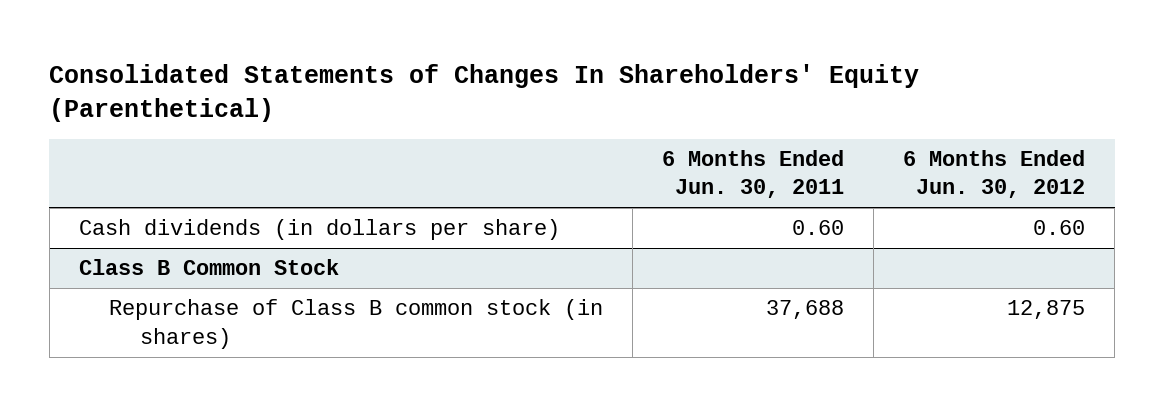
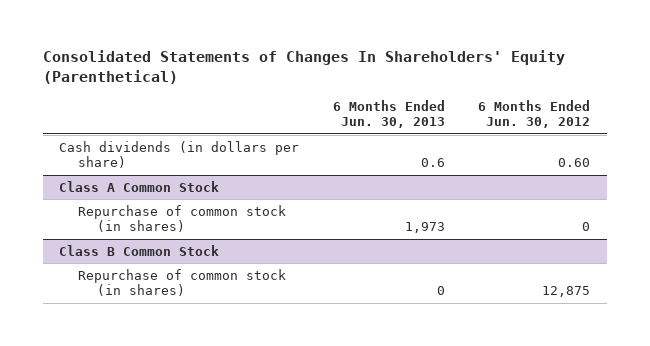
[662,149,845,199] 6 Months Ended Jun. 30, 2011 -> none
none -> [332,100,445,129] 6 Months Ended Jun. 30, 2013
none -> [59,180,220,192] Class A Common Stock
none -> [78,204,287,232] Repurchase of common stock (in shares)
[109,299,604,349] Repurchase of Class B common stock (in shares) -> [78,268,287,296] Repurchase of common stock (in shares)

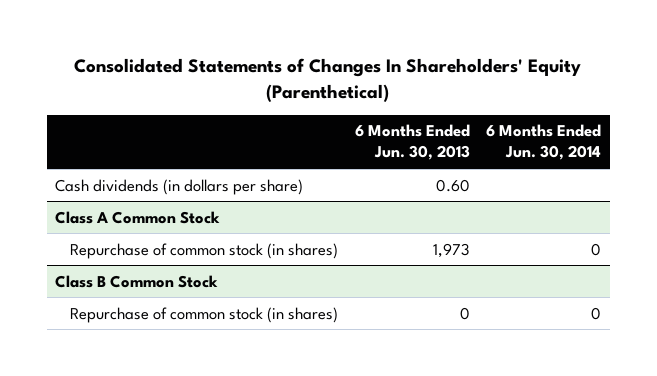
[478,100,591,129] 6 Months Ended Jun. 30, 2012 -> none
none -> [486,124,602,161] 6 Months Ended Jun. 30, 2014
[420,157,445,167] 0.6 -> [435,178,470,192] 0.60

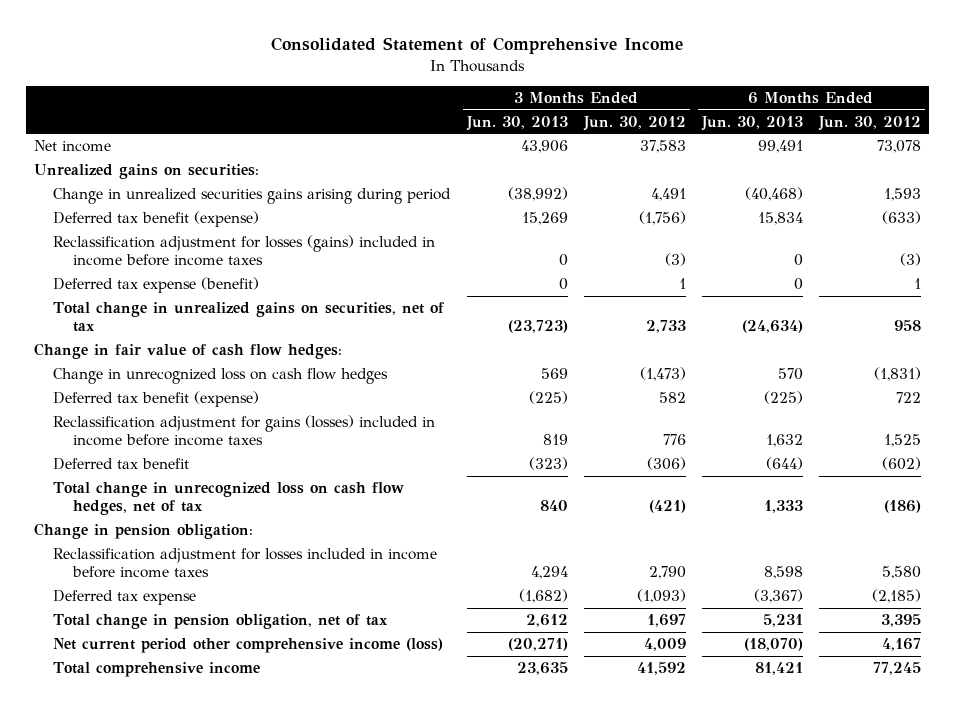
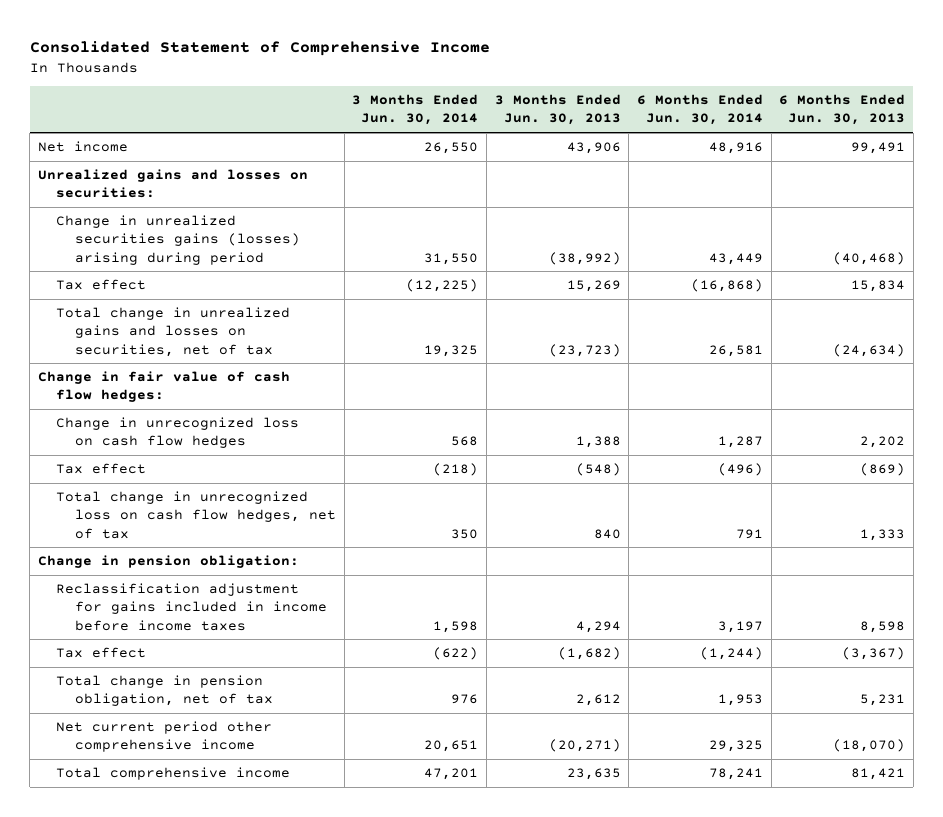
[582,115,686,131] Jun. 30, 2012 -> none
[817,115,921,131] Jun. 30, 2012 -> none
none -> [352,94,479,126] 3 Months Ended Jun. 30, 2014
none -> [636,94,763,126] 6 Months Ended Jun. 30, 2014
[53,235,436,267] Reclassification adjustment for losses (gains) included in income before income taxes -> none
[53,277,260,294] Deferred tax expense (benefit) -> none
[33,164,259,180] Unrealized gains on securities: -> [37,169,308,199] Unrealized gains and losses on securities:
[53,188,452,205] Change in unrealized securities gains arising during period -> [56,215,301,265] Change in unrealized securities gains (losses) arising during period
[53,211,260,228] Deferred tax benefit (expense) -> [56,279,147,291] Tax effect
[53,302,446,333] Total change in unrealized gains on securities, net of tax -> [56,307,291,357] Total change in unrealized gains and losses on securities, net of tax
[53,415,436,447] Reclassification adjustment for gains (losses) included in income before income taxes -> none
[53,458,190,471] Deferred tax benefit -> none
[540,368,568,380] 569 -> [575,436,621,449] 1,388
[777,368,803,381] 570 -> [860,436,906,449] 2,202
[53,391,260,408] Deferred tax benefit (expense) -> [56,463,147,475] Tax effect
[528,391,568,405] (225) -> [575,463,621,477] (548)
[763,391,803,405] (225) -> [860,463,906,477] (869)
[53,548,438,579] Reclassification adjustment for losses included in income before income taxes -> [56,583,328,631] Reclassification adjustment for gains included in income before income taxes
[53,590,197,606] Deferred tax expense -> [56,647,147,659] Tax effect
[53,638,444,654] Net current period other comprehensive income (loss) -> [56,721,273,753] Net current period other comprehensive income

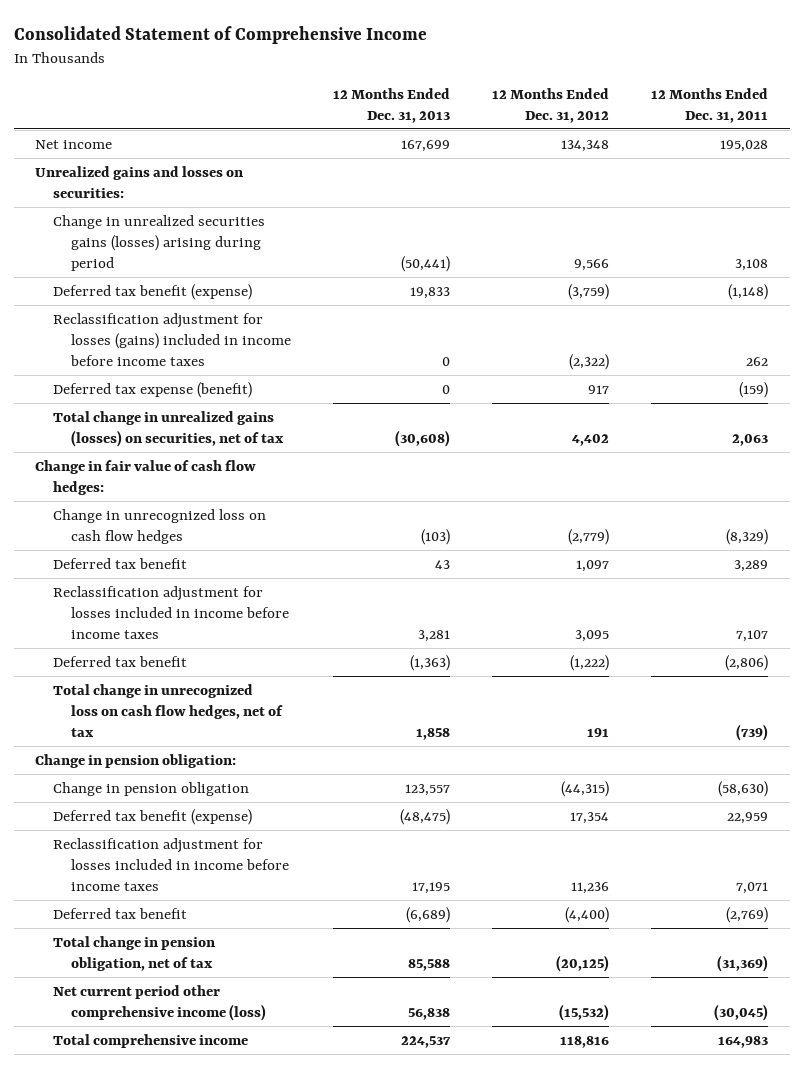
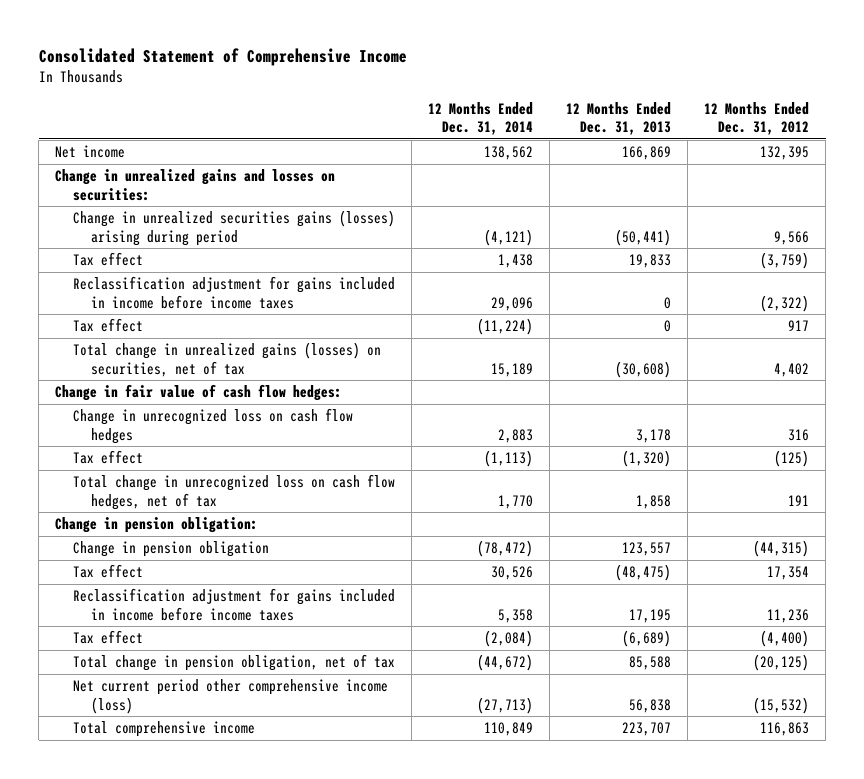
[651,87,769,123] 12 Months Ended Dec. 31, 2011 -> none
none -> [427,101,533,136] 12 Months Ended Dec. 31, 2014
[401,140,451,153] 167,699 -> [622,146,672,161] 166,869
[561,140,610,153] 134,348 -> [760,146,810,161] 132,395
[35,166,244,198] Unrealized gains and losses on securities: -> [55,169,336,201] Change in unrealized gains and losses on securities:
[53,284,253,301] Deferred tax benefit (expense) -> [72,252,143,267] Tax effect
[53,313,292,366] Reclassification adjustment for losses (gains) included in income before income taxes -> [72,276,395,309] Reclassification adjustment for gains included in income before income taxes
[53,382,253,399] Deferred tax expense (benefit) -> [72,318,143,333] Tax effect
[53,586,290,639] Reclassification adjustment for losses included in income before income taxes -> none
[53,656,188,668] Deferred tax benefit -> none
[421,528,451,545] (103) -> [636,428,672,443] 3,178
[568,528,610,545] (2,779) -> [788,428,810,441] 316
[53,558,188,570] Deferred tax benefit -> [72,450,143,465] Tax effect
[435,560,451,570] 43 -> [622,450,672,468] (1,320)
[576,560,610,573] 1,097 -> [774,450,810,468] (125)
[53,809,253,826] Deferred tax benefit (expense) -> [72,564,143,579] Tax effect
[53,838,290,891] Reclassification adjustment for losses included in income before income taxes -> [72,588,395,621] Reclassification adjustment for gains included in income before income taxes
[53,908,188,920] Deferred tax benefit -> [72,630,143,645] Tax effect
[401,1036,452,1049] 224,537 -> [622,722,672,737] 223,707
[560,1036,610,1049] 118,816 -> [760,722,810,737] 116,863

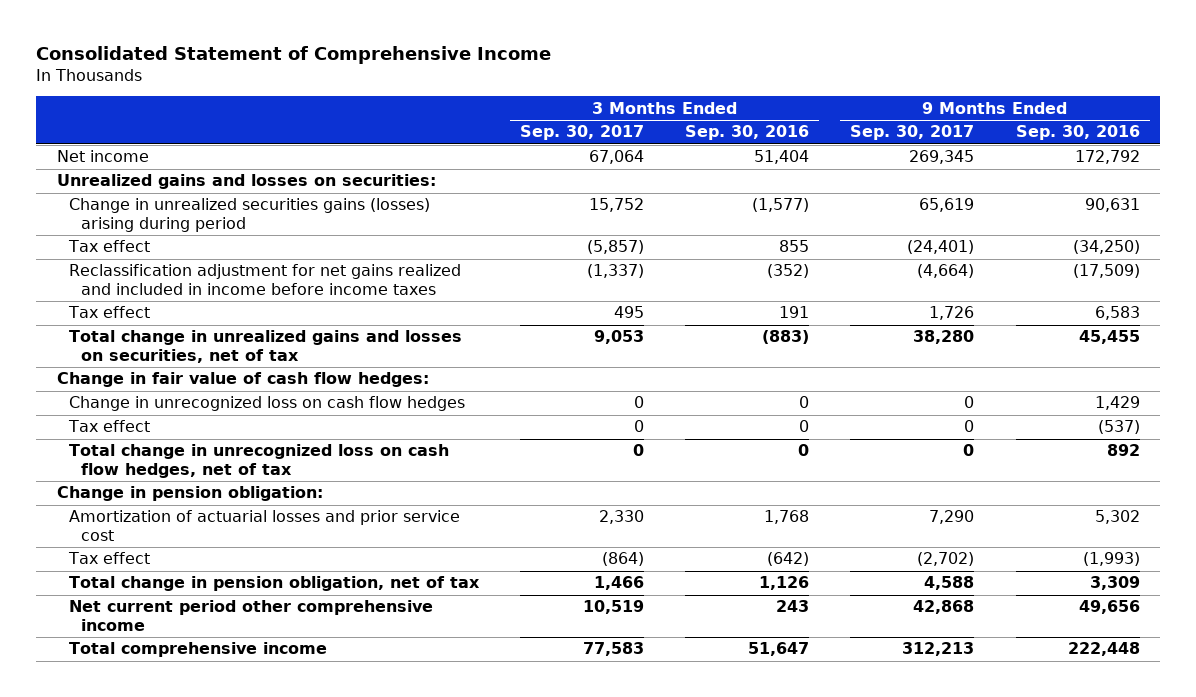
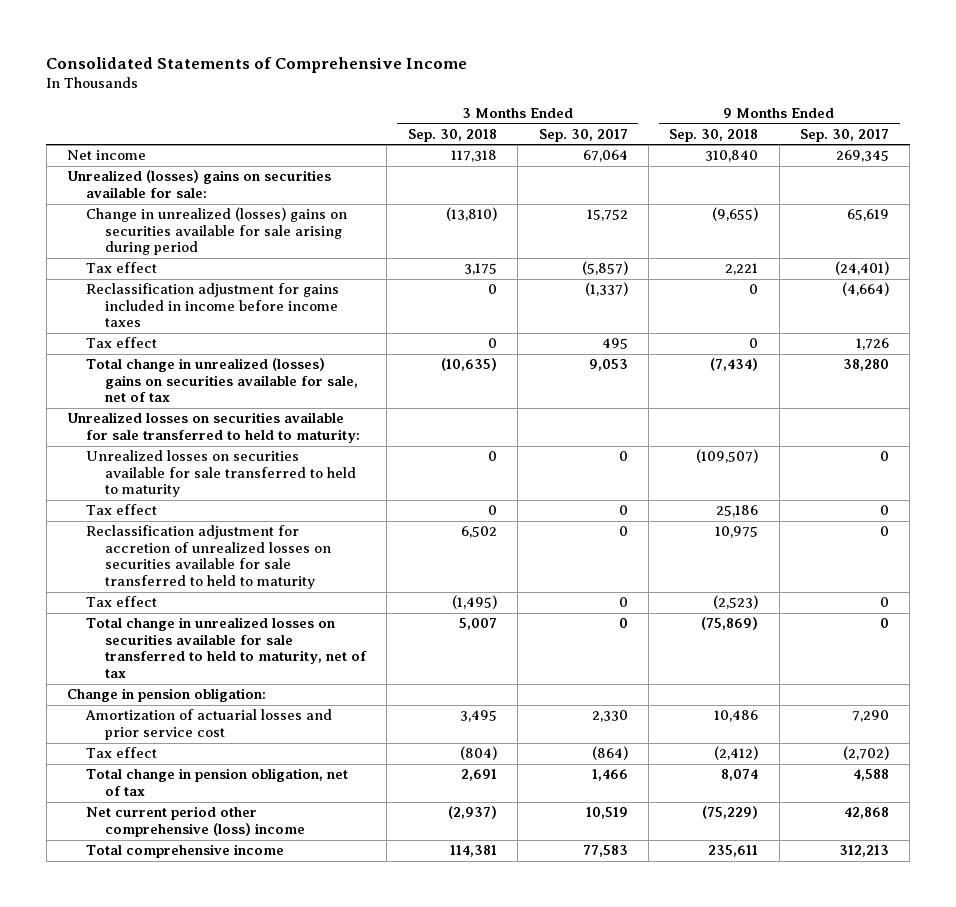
[36,46,552,65] Consolidated Statement of Comprehensive Income -> [46,56,468,73] Consolidated Statements of Comprehensive Income
[685,125,810,141] Sep. 30, 2016 -> none
[1015,125,1140,141] Sep. 30, 2016 -> none
none -> [407,128,497,142] Sep. 30, 2018
none -> [669,128,759,142] Sep. 30, 2018
[56,174,436,190] Unrealized gains and losses on securities: -> [67,170,332,198] Unrealized (losses) gains on securities available for sale:
[68,198,430,232] Change in unrealized securities gains (losses) arising during period -> [86,207,348,256] Change in unrealized (losses) gains on securities available for sale arising during period
[68,264,461,295] Reclassification adjustment for net gains realized and included in income before income taxes -> [86,283,340,328] Reclassification adjustment for gains included in income before income taxes
[56,372,429,388] Change in fair value of cash flow hedges: -> none
[68,396,465,412] Change in unrecognized loss on cash flow hedges -> none
[68,330,462,363] Total change in unrealized gains and losses on securities, net of tax -> [86,358,359,403] Total change in unrealized (losses) gains on securities available for sale, net of tax
none -> [67,412,361,443] Unrealized losses on securities available for sale transferred to held to maturity:
none -> [86,450,357,498] Unrealized losses on securities available for sale transferred to held to maturity
[68,444,449,478] Total change in unrecognized loss on cash flow hedges, net of tax -> none
none -> [86,525,332,589] Reclassification adjustment for accretion of unrealized losses on securities available for sale transferred to held to maturity
none -> [86,596,158,608] Tax effect
none -> [86,617,368,678] Total change in unrealized losses on securities available for sale transferred to held to maturity, net of tax
[68,600,433,631] Net current period other comprehensive income -> [86,806,306,837] Net current period other comprehensive (loss) income

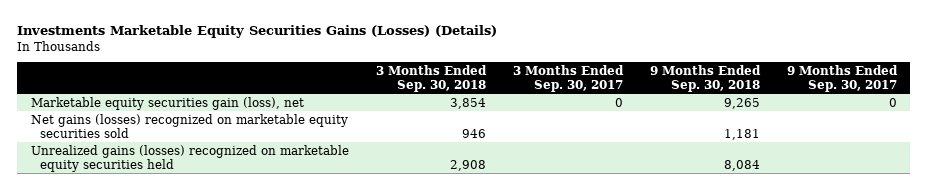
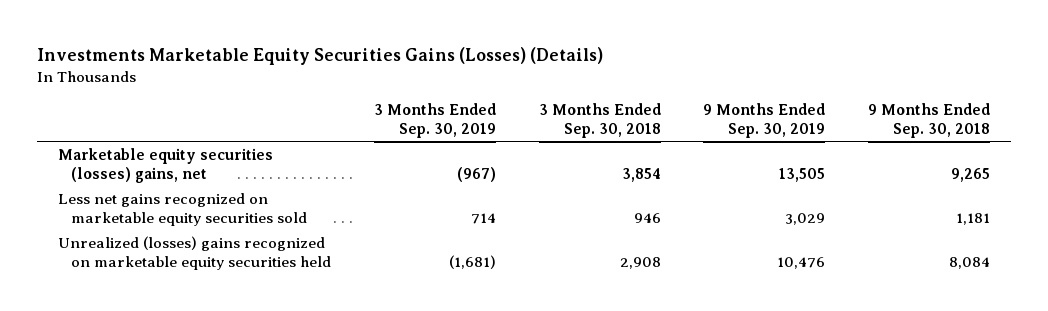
[512,64,624,92] 3 Months Ended Sep. 30, 2017 -> none
[786,64,898,92] 9 Months Ended Sep. 30, 2017 -> none
none -> [374,102,497,139] 3 Months Ended Sep. 30, 2019
none -> [703,102,826,139] 9 Months Ended Sep. 30, 2019
[30,96,304,110] Marketable equity securities gain (loss), net -> [58,147,274,184] Marketable equity securities (losses) gains, net
[30,113,348,138] Net gains (losses) recognized on marketable equity securities sold -> [58,192,308,227] Less net gains recognized on marketable equity securities sold
[30,144,349,172] Unrealized gains (losses) recognized on marketable equity securities held -> [58,235,332,271] Unrealized (losses) gains recognized on marketable equity securities held

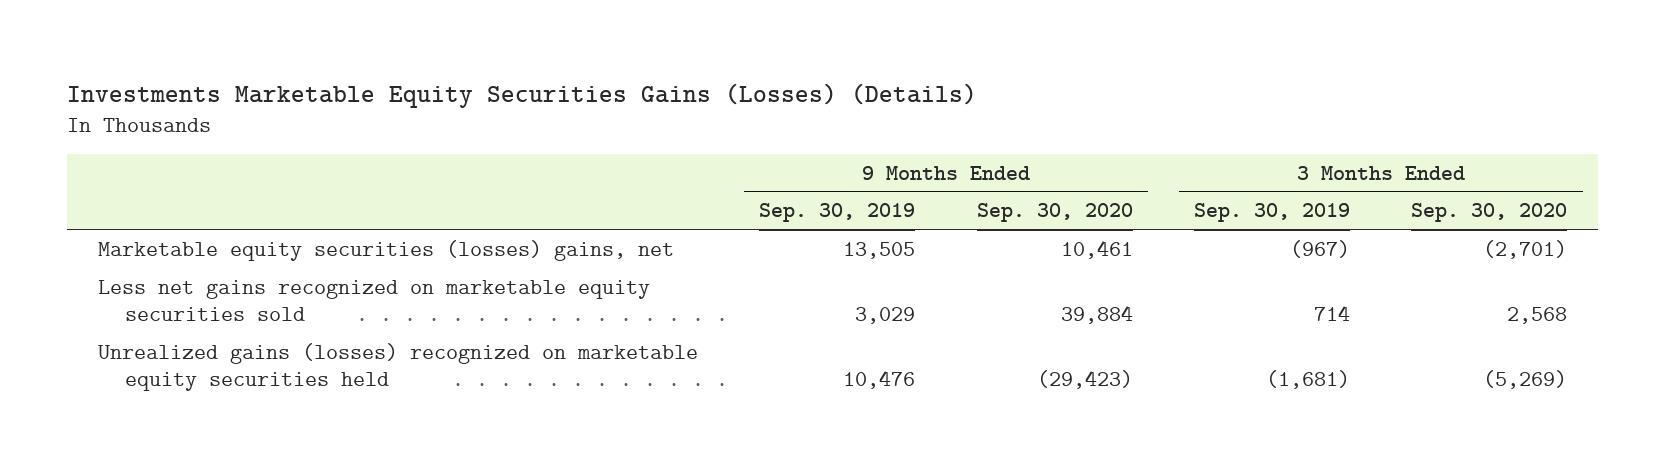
[538,102,661,139] 3 Months Ended Sep. 30, 2018 -> none
[867,102,990,139] 9 Months Ended Sep. 30, 2018 -> none
none -> [976,203,1133,223] Sep. 30, 2020
none -> [1411,203,1568,223] Sep. 30, 2020
[58,235,332,271] Unrealized (losses) gains recognized on marketable equity securities held -> [97,342,698,391] Unrealized gains (losses) recognized on marketable equity securities held

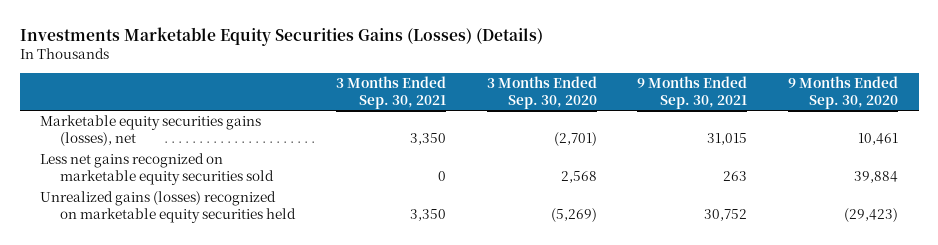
[759,203,916,223] Sep. 30, 2019 -> none
[1193,203,1350,223] Sep. 30, 2019 -> none
none -> [335,76,446,110] 3 Months Ended Sep. 30, 2021
none -> [637,76,748,110] 9 Months Ended Sep. 30, 2021
[97,239,674,261] Marketable equity securities (losses) gains, net -> [40,115,262,147] Marketable equity securities gains (losses), net

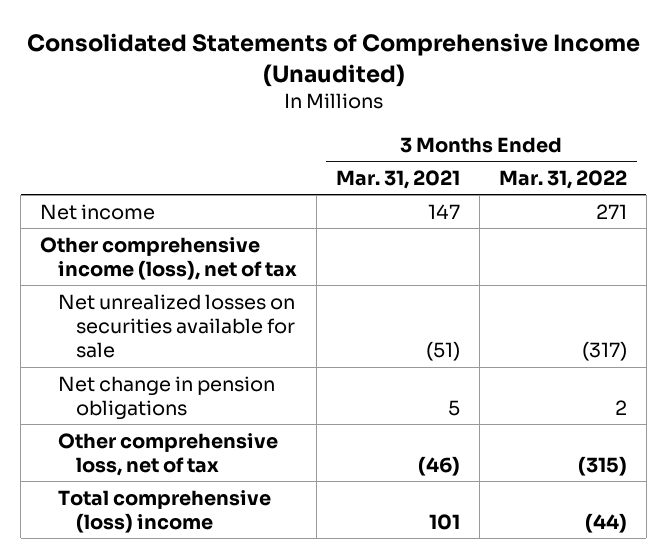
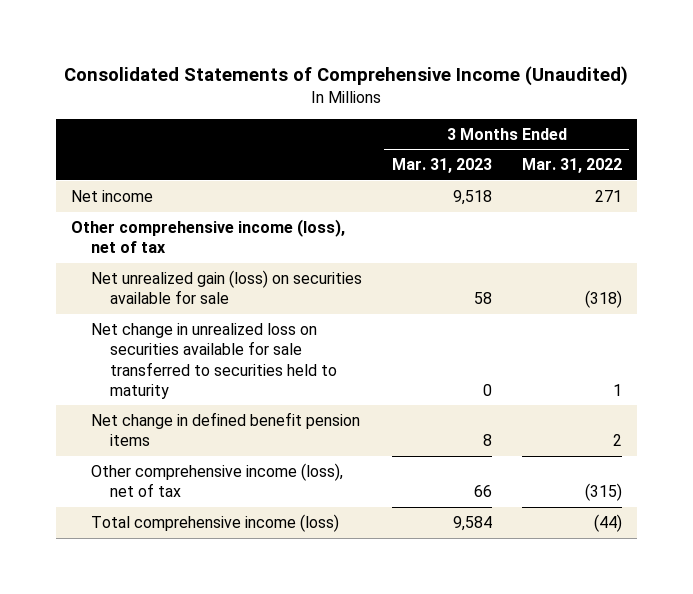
[336,169,461,189] Mar. 31, 2021 -> none
none -> [391,158,492,174] Mar. 31, 2023
[58,293,296,359] Net unrealized losses on securities available for sale -> [90,269,362,305] Net unrealized gain (loss) on securities available for sale
[581,341,627,362] (317) -> [584,290,622,309] (318)
none -> [90,322,338,399] Net change in unrealized loss on securities available for sale transferred to securities held to maturity
[58,375,276,420] Net change in pension obligations -> [90,411,360,447] Net change in defined benefit pension items
[58,432,279,476] Other comprehensive loss, net of tax -> [90,462,343,498] Other comprehensive income (loss), net of tax
[58,489,272,533] Total comprehensive (loss) income -> [90,513,339,532] Total comprehensive income (loss)

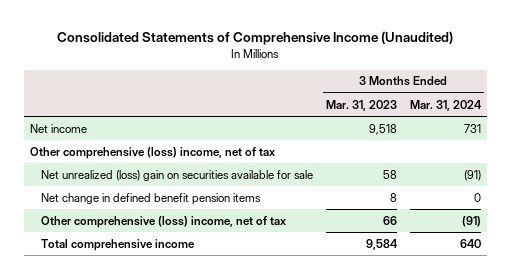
[521,158,622,174] Mar. 31, 2022 -> none
none -> [409,99,482,111] Mar. 31, 2024
[90,322,338,399] Net change in unrealized loss on securities available for sale transferred to securities held to maturity -> none
[71,218,346,254] Other comprehensive income (loss), net of tax -> [30,146,276,159] Other comprehensive (loss) income, net of tax
[90,269,362,305] Net unrealized gain (loss) on securities available for sale -> [40,169,313,181] Net unrealized (loss) gain on securities available for sale
[90,462,343,498] Other comprehensive income (loss), net of tax -> [40,215,286,228] Other comprehensive (loss) income, net of tax
[90,513,339,532] Total comprehensive income (loss) -> [40,238,195,251] Total comprehensive income

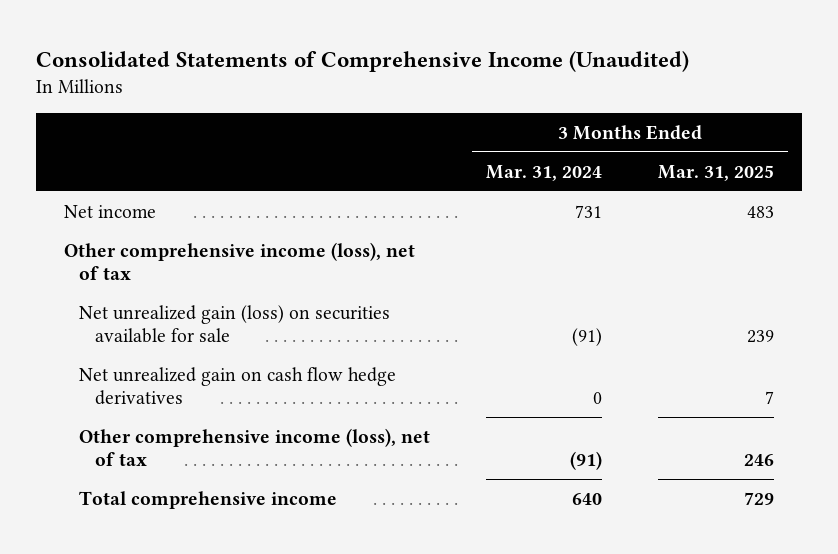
[325,99,397,111] Mar. 31, 2023 -> none
none -> [658,164,775,181] Mar. 31, 2025
[40,192,261,205] Net change in defined benefit pension items -> none
[30,146,276,159] Other comprehensive (loss) income, net of tax -> [64,241,416,281] Other comprehensive income (loss), net of tax
[40,169,313,181] Net unrealized (loss) gain on securities available for sale -> [79,304,391,344] Net unrealized gain (loss) on securities available for sale
none -> [79,366,397,406] Net unrealized gain on cash flow hedge derivatives
[40,215,286,228] Other comprehensive (loss) income, net of tax -> [79,427,431,467] Other comprehensive income (loss), net of tax

